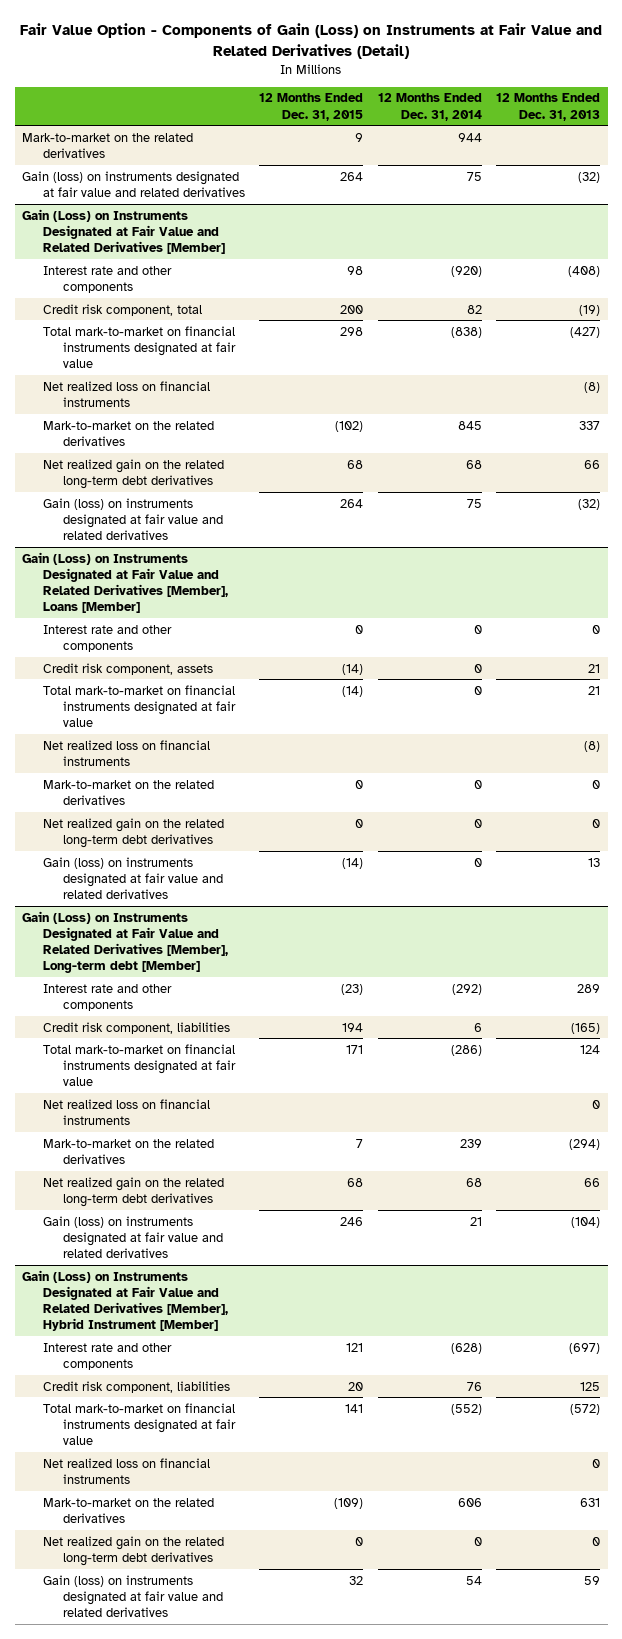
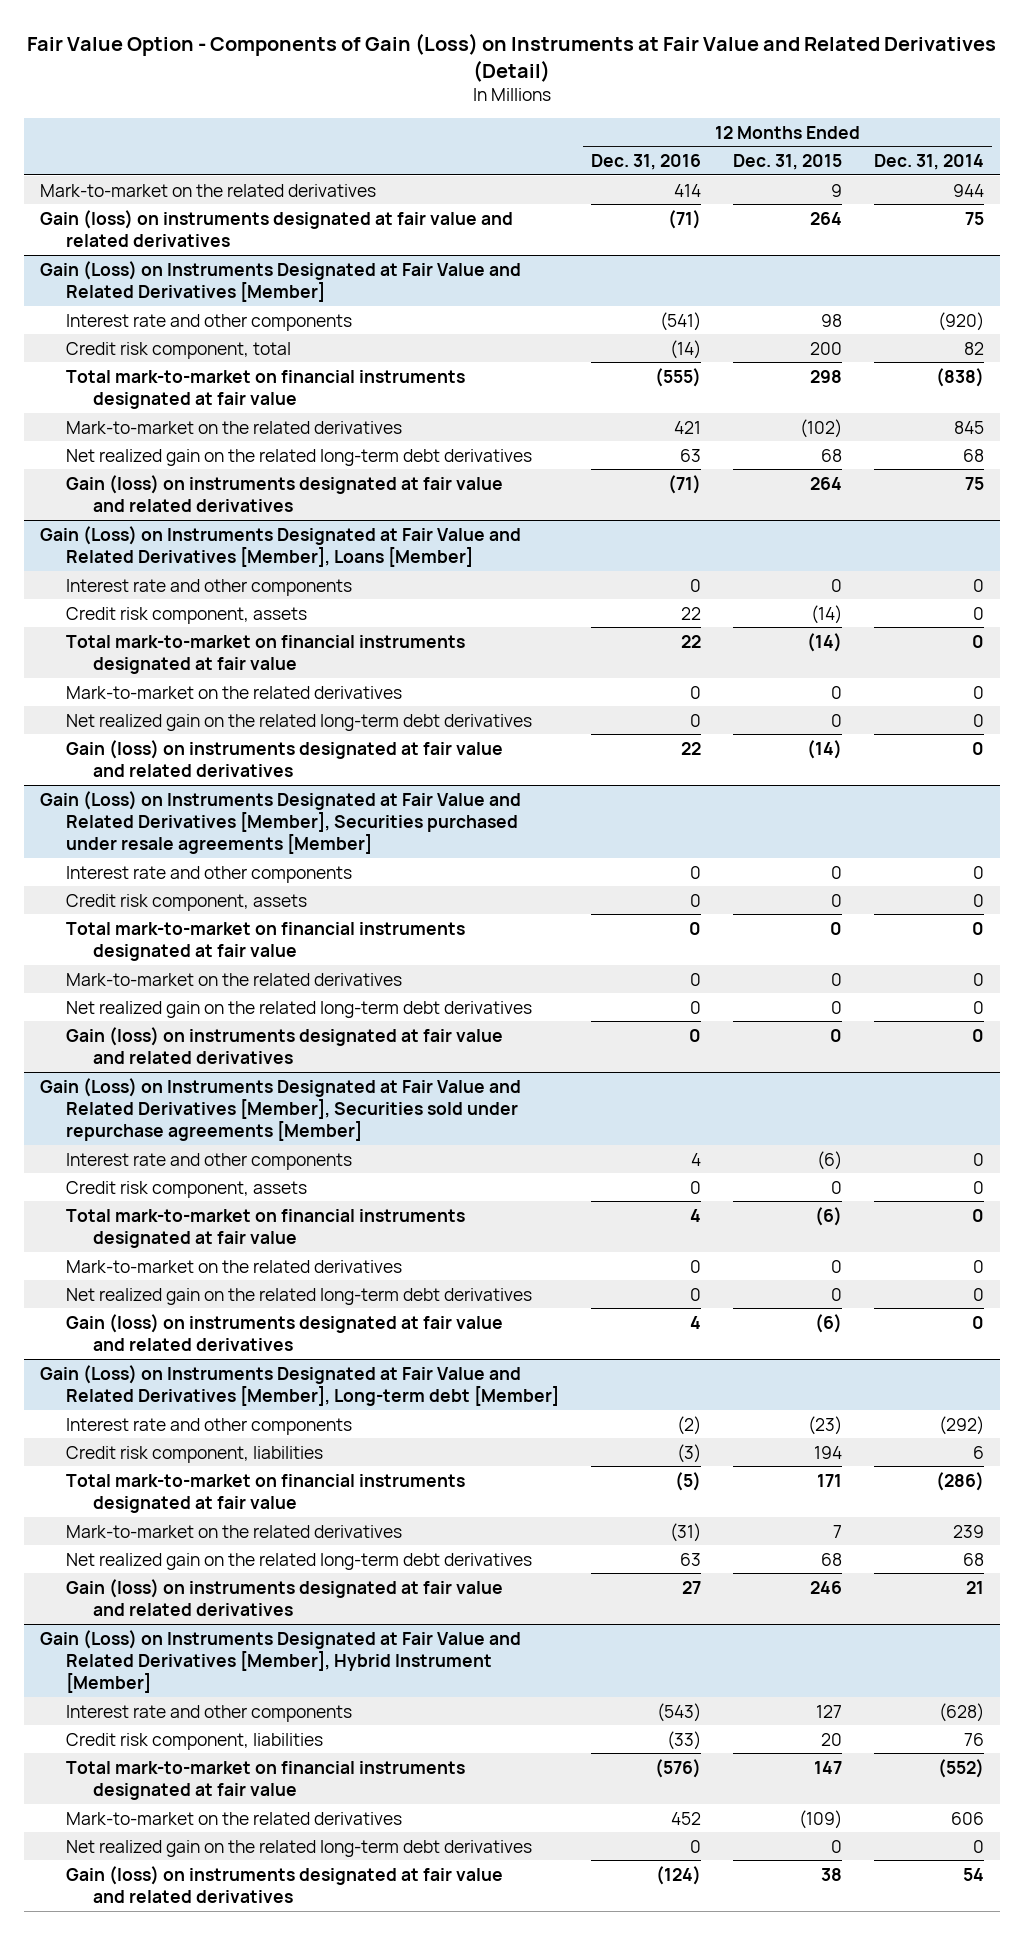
[496,93,601,121] 12 Months Ended Dec. 31, 2013 -> none
none -> [591,154,702,171] Dec. 31, 2016
[42,380,210,407] Net realized loss on financial instruments -> none
[42,739,210,766] Net realized loss on financial instruments -> none
none -> [39,790,521,854] Gain (Loss) on Instruments Designated at Fair Value and Related Derivatives [Member], Securities purchased under resale agreements [Member]
none -> [66,865,353,883] Interest rate and other components
none -> [66,893,308,911] Credit risk component, assets
none -> [66,921,466,961] Total mark-to-market on financial instruments designated at fair value
none -> [66,972,403,986] Mark-to-market on the related derivatives
none -> [66,1000,533,1018] Net realized gain on the related long-term debt derivatives
none -> [66,1026,504,1064] Gain (loss) on instruments designated at fair value and related derivatives
none -> [39,1077,521,1141] Gain (Loss) on Instruments Designated at Fair Value and Related Derivatives [Member], Securities sold under repurchase agreements [Member]
none -> [66,1152,353,1170] Interest rate and other components
none -> [66,1180,308,1198] Credit risk component, assets
none -> [66,1208,466,1248] Total mark-to-market on financial instruments designated at fair value
none -> [66,1259,403,1273] Mark-to-market on the related derivatives
none -> [66,1287,533,1305] Net realized gain on the related long-term debt derivatives
none -> [66,1313,504,1351] Gain (loss) on instruments designated at fair value and related derivatives
[42,1098,210,1125] Net realized loss on financial instruments -> none
[346,1342,364,1352] 121 -> [816,1704,843,1718] 127
[42,1457,210,1484] Net realized loss on financial instruments -> none
[345,1403,364,1413] 141 -> [814,1760,843,1774] 147
[349,1575,364,1585] 32 -> [821,1867,843,1881] 38

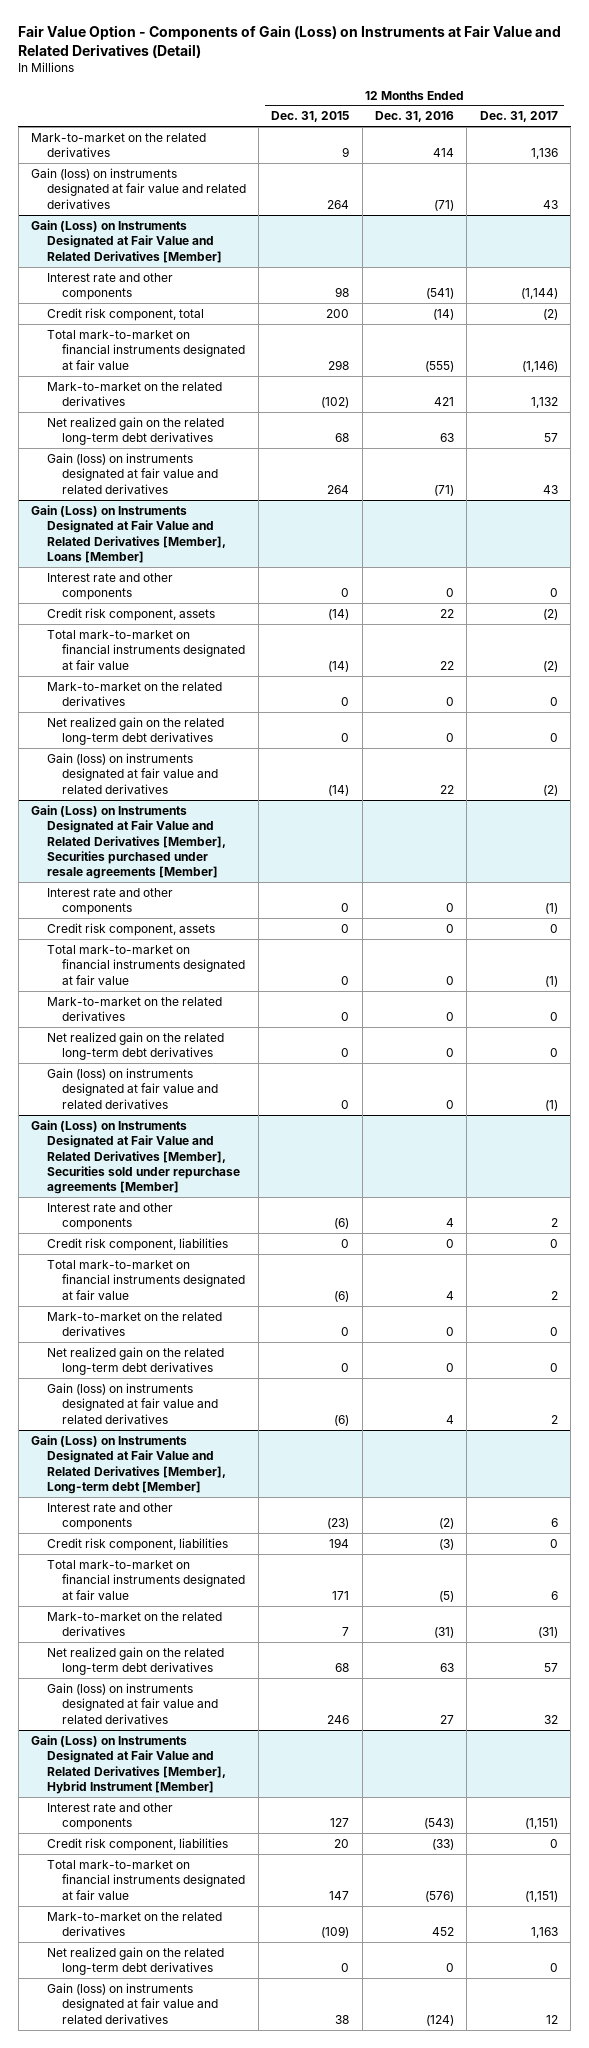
[874,154,985,171] Dec. 31, 2014 -> none
none -> [479,111,558,123] Dec. 31, 2017
[66,1180,308,1198] Credit risk component, assets -> [46,1237,228,1251] Credit risk component, liabilities

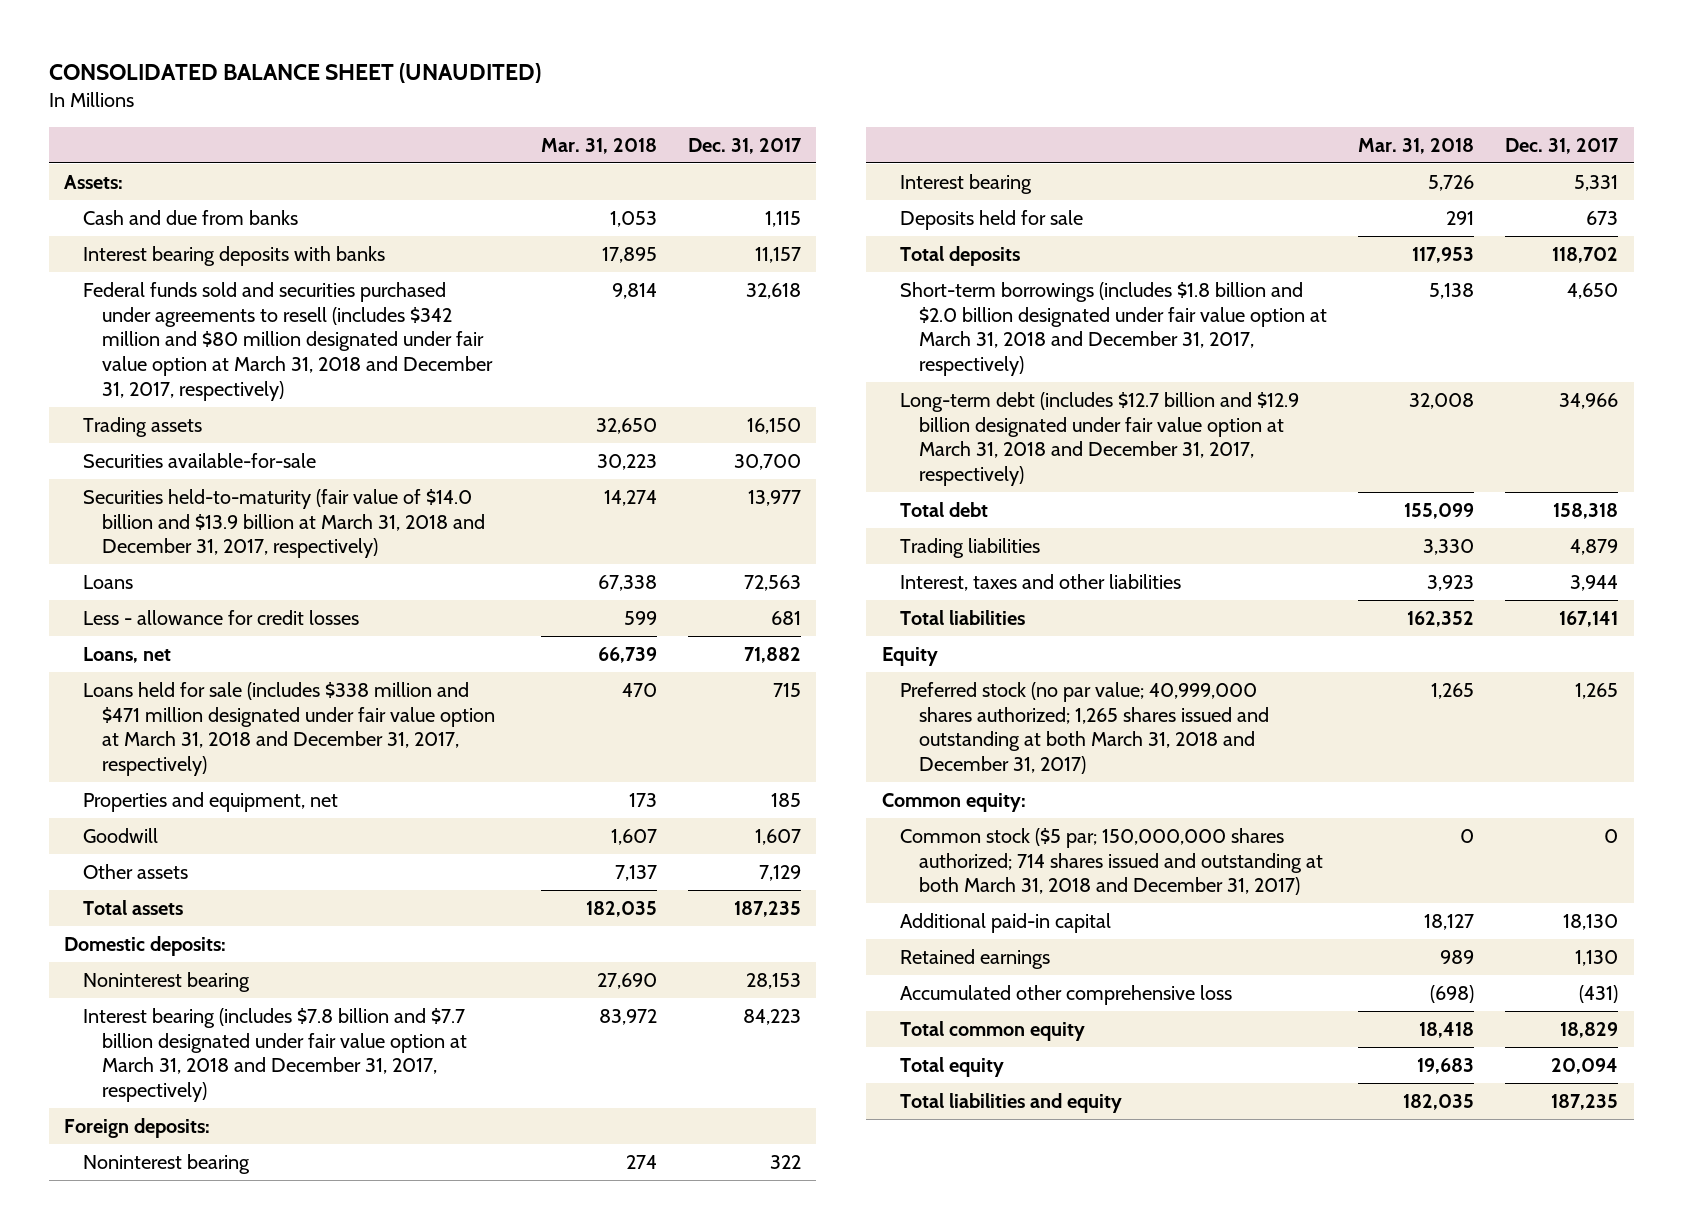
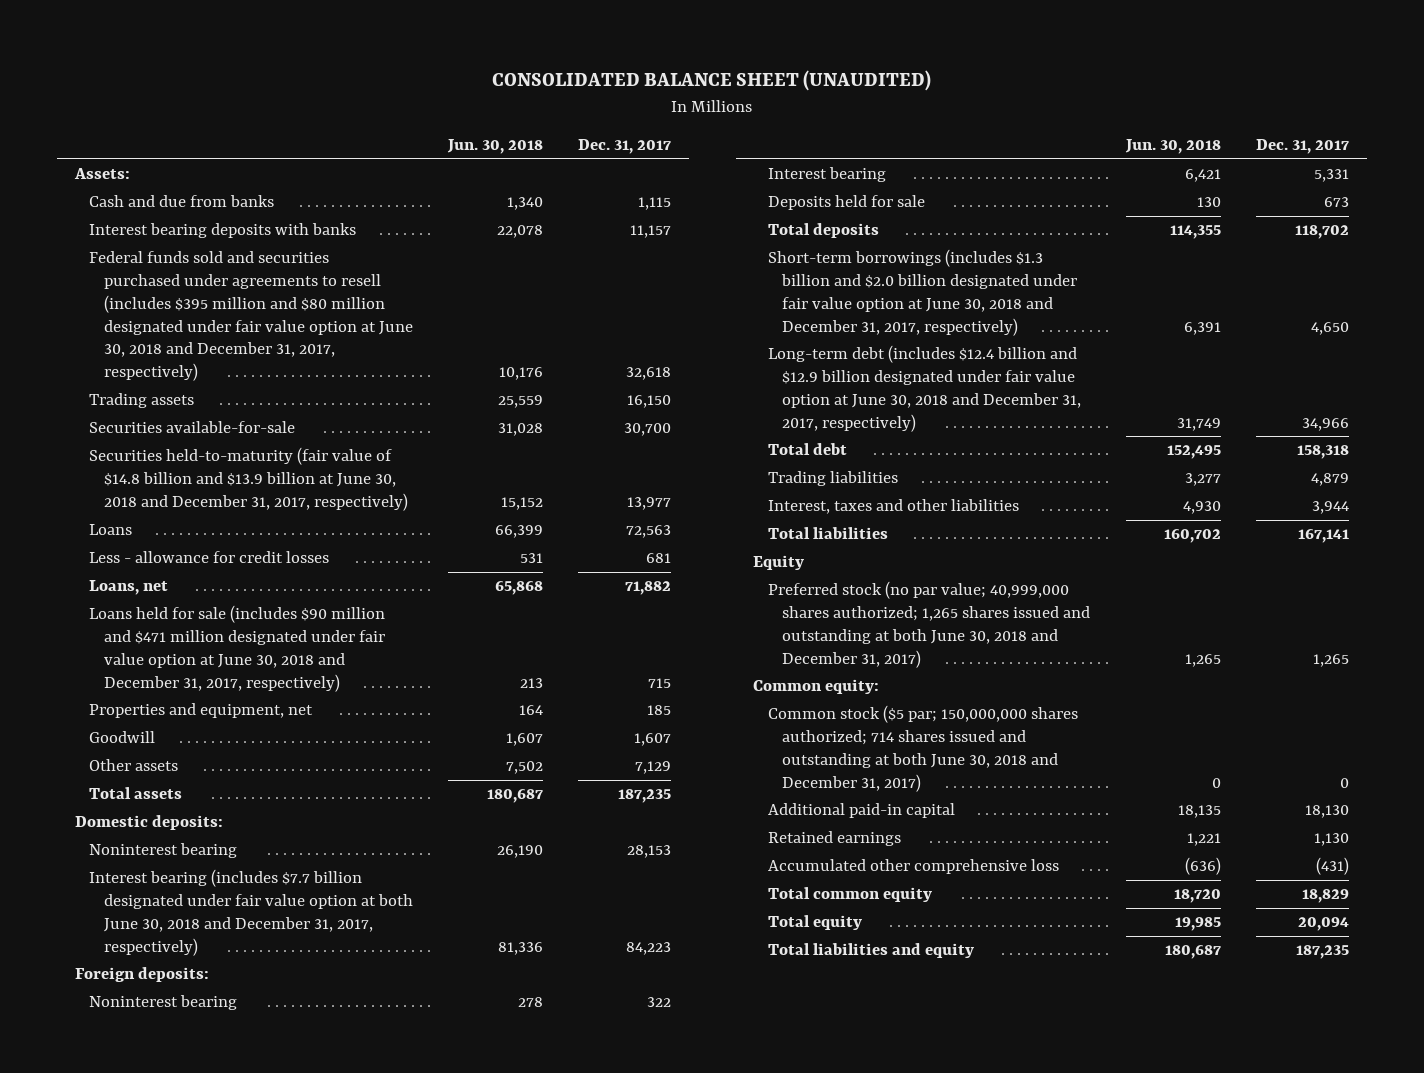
[540,137,657,154] Mar. 31, 2018 -> none
none -> [447,139,544,155] Jun. 30, 2018
[83,281,493,402] Federal funds sold and securities purchased under agreements to resell (includes $342 million and $80 million designated under fair value option at March 31, 2018 and December 31, 2017, respectively) -> [89,251,413,382] Federal funds sold and securities purchased under agreements to resell (includes $395 million and $80 million designated under fair value option at June 30, 2018 and December 31, 2017, respectively)
[83,488,485,559] Securities held-to-maturity (fair value of $14.0 billion and $13.9 billion at March 31, 2018 and December 31, 2017, respectively) -> [89,447,408,511] Securities held-to-maturity (fair value of $14.8 billion and $13.9 billion at June 30, 2018 and December 31, 2017, respectively)
[83,681,495,777] Loans held for sale (includes $338 million and $471 million designated under fair value option at March 31, 2018 and December 31, 2017, respectively) -> [89,605,386,692] Loans held for sale (includes $90 million and $471 million designated under fair value option at June 30, 2018 and December 31, 2017, respectively)
[83,1007,467,1103] Interest bearing (includes $7.8 billion and $7.7 billion designated under fair value option at March 31, 2018 and December 31, 2017, respectively) -> [89,869,413,956] Interest bearing (includes $7.7 billion designated under fair value option at both June 30, 2018 and December 31, 2017, respectively)
[900,281,1328,377] Short-term borrowings (includes $1.8 billion and $2.0 billion designated under fair value option at March 31, 2018 and December 31, 2017, respectively) -> [767,249,1078,336] Short-term borrowings (includes $1.3 billion and $2.0 billion designated under fair value option at June 30, 2018 and December 31, 2017, respectively)
[900,391,1300,487] Long-term debt (includes $12.7 billion and $12.9 billion designated under fair value option at March 31, 2018 and December 31, 2017, respectively) -> [767,345,1082,432] Long-term debt (includes $12.4 billion and $12.9 billion designated under fair value option at June 30, 2018 and December 31, 2017, respectively)
[900,681,1270,775] Preferred stock (no par value; 40,999,000 shares authorized; 1,265 shares issued and outstanding at both March 31, 2018 and December 31, 2017) -> [767,581,1091,668] Preferred stock (no par value; 40,999,000 shares authorized; 1,265 shares issued and outstanding at both June 30, 2018 and December 31, 2017)
[900,827,1324,896] Common stock ($5 par; 150,000,000 shares authorized; 714 shares issued and outstanding at both March 31, 2018 and December 31, 2017) -> [767,705,1078,792] Common stock ($5 par; 150,000,000 shares authorized; 714 shares issued and outstanding at both June 30, 2018 and December 31, 2017)

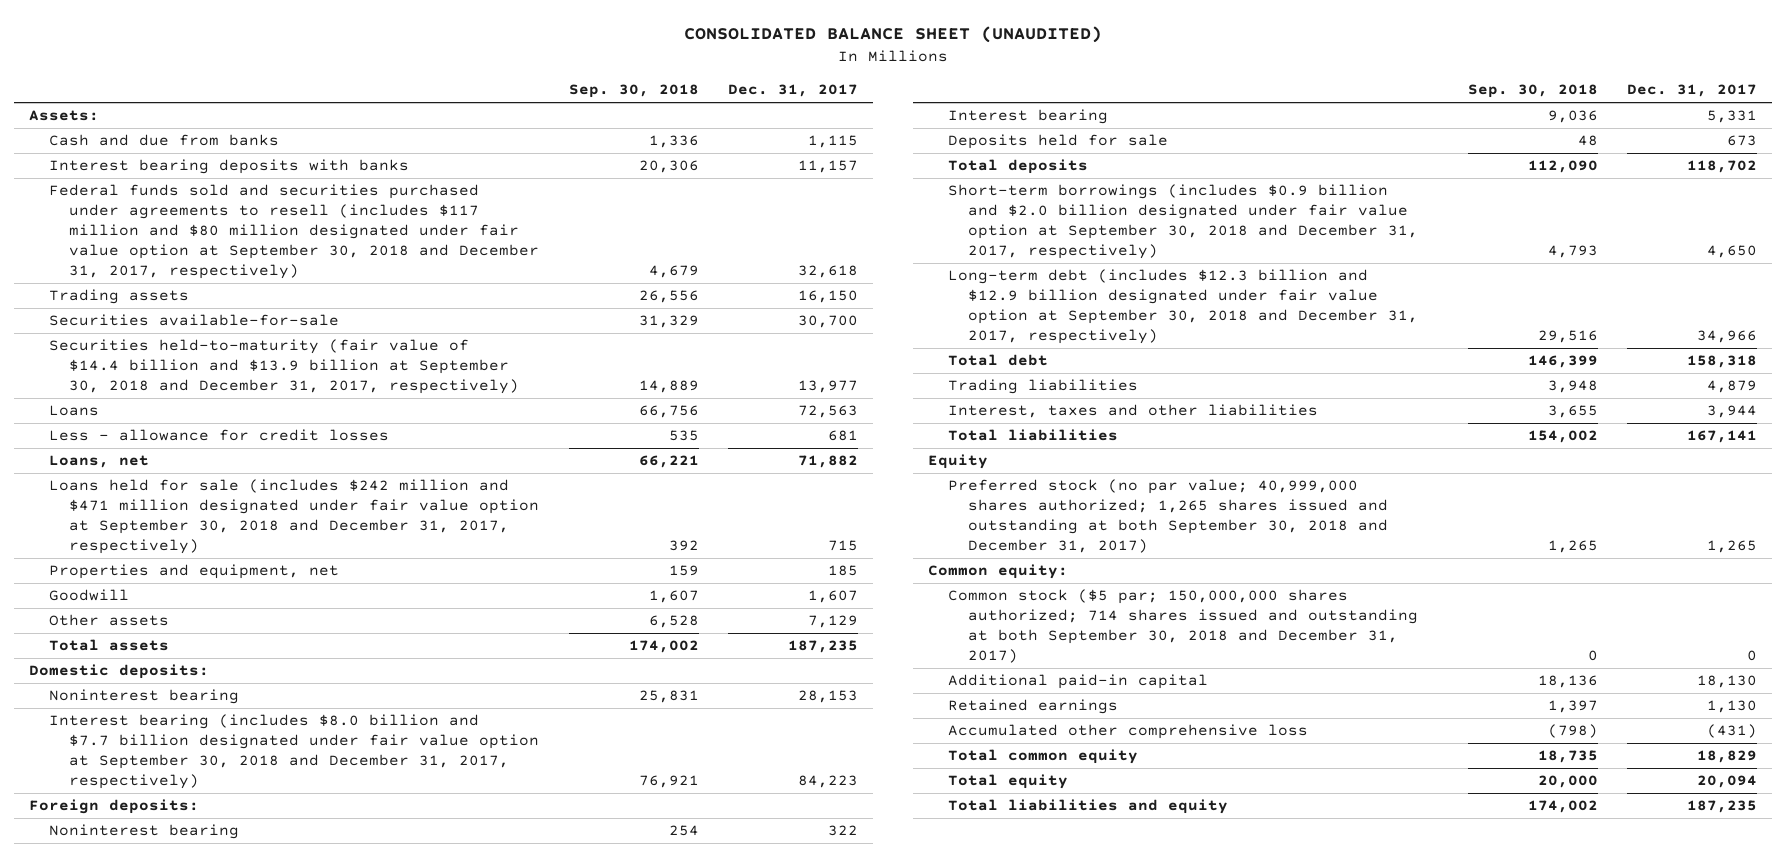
[447,139,544,155] Jun. 30, 2018 -> none
none -> [568,84,699,99] Sep. 30, 2018
[89,251,413,382] Federal funds sold and securities purchased under agreements to resell (includes $395 million and $80 million designated under fair value option at June 30, 2018 and December 31, 2017, respectively) -> [48,184,540,279] Federal funds sold and securities purchased under agreements to resell (includes $117 million and $80 million designated under fair value option at September 30, 2018 and December 31, 2017, respectively)
[89,447,408,511] Securities held-to-maturity (fair value of $14.8 billion and $13.9 billion at June 30, 2018 and December 31, 2017, respectively) -> [48,339,520,395] Securities held-to-maturity (fair value of $14.4 billion and $13.9 billion at September 30, 2018 and December 31, 2017, respectively)
[89,605,386,692] Loans held for sale (includes $90 million and $471 million designated under fair value option at June 30, 2018 and December 31, 2017, respectively) -> [48,479,540,554] Loans held for sale (includes $242 million and $471 million designated under fair value option at September 30, 2018 and December 31, 2017, respectively)
[89,869,413,956] Interest bearing (includes $7.7 billion designated under fair value option at both June 30, 2018 and December 31, 2017, respectively) -> [48,714,540,789] Interest bearing (includes $8.0 billion and $7.7 billion designated under fair value option at September 30, 2018 and December 31, 2017, respectively)
[767,249,1078,336] Short-term borrowings (includes $1.3 billion and $2.0 billion designated under fair value option at June 30, 2018 and December 31, 2017, respectively) -> [947,184,1419,259] Short-term borrowings (includes $0.9 billion and $2.0 billion designated under fair value option at September 30, 2018 and December 31, 2017, respectively)
[767,345,1082,432] Long-term debt (includes $12.4 billion and $12.9 billion designated under fair value option at June 30, 2018 and December 31, 2017, respectively) -> [947,269,1419,344] Long-term debt (includes $12.3 billion and $12.9 billion designated under fair value option at September 30, 2018 and December 31, 2017, respectively)
[767,581,1091,668] Preferred stock (no par value; 40,999,000 shares authorized; 1,265 shares issued and outstanding at both June 30, 2018 and December 31, 2017) -> [947,479,1389,553] Preferred stock (no par value; 40,999,000 shares authorized; 1,265 shares issued and outstanding at both September 30, 2018 and December 31, 2017)
[767,705,1078,792] Common stock ($5 par; 150,000,000 shares authorized; 714 shares issued and outstanding at both June 30, 2018 and December 31, 2017) -> [947,589,1419,663] Common stock ($5 par; 150,000,000 shares authorized; 714 shares issued and outstanding at both September 30, 2018 and December 31, 2017)

